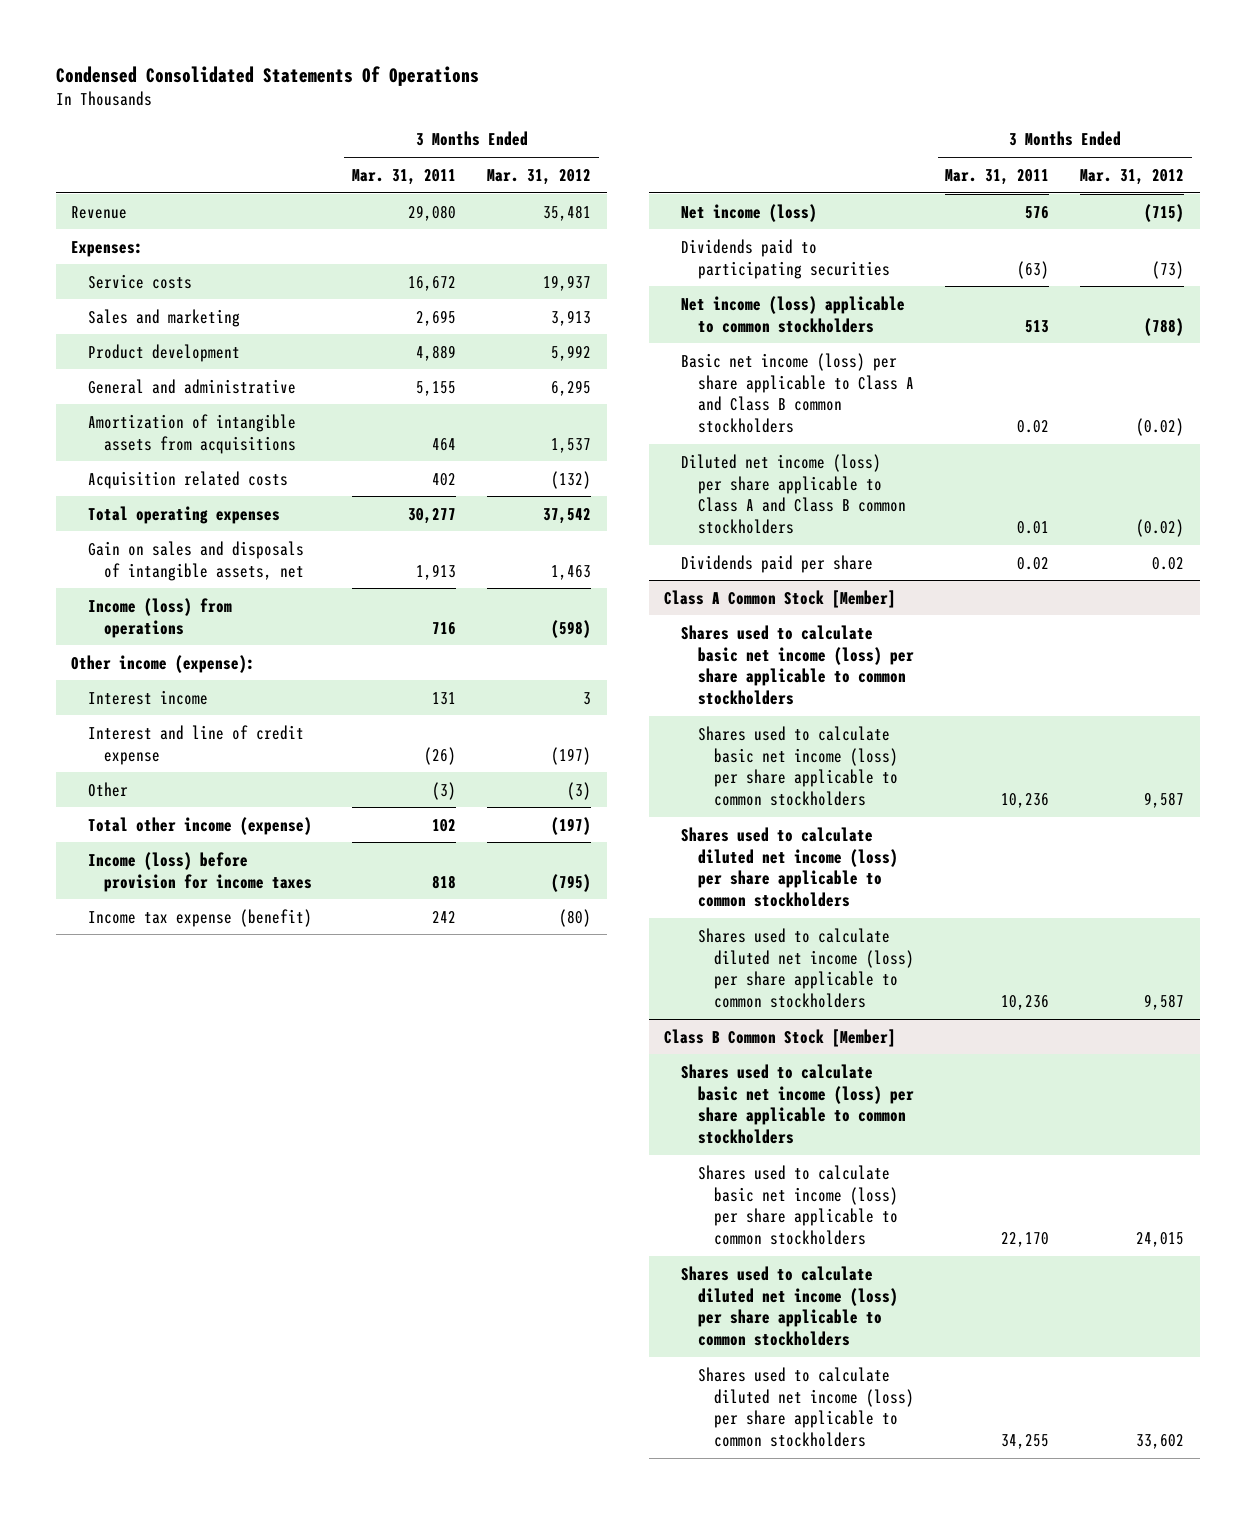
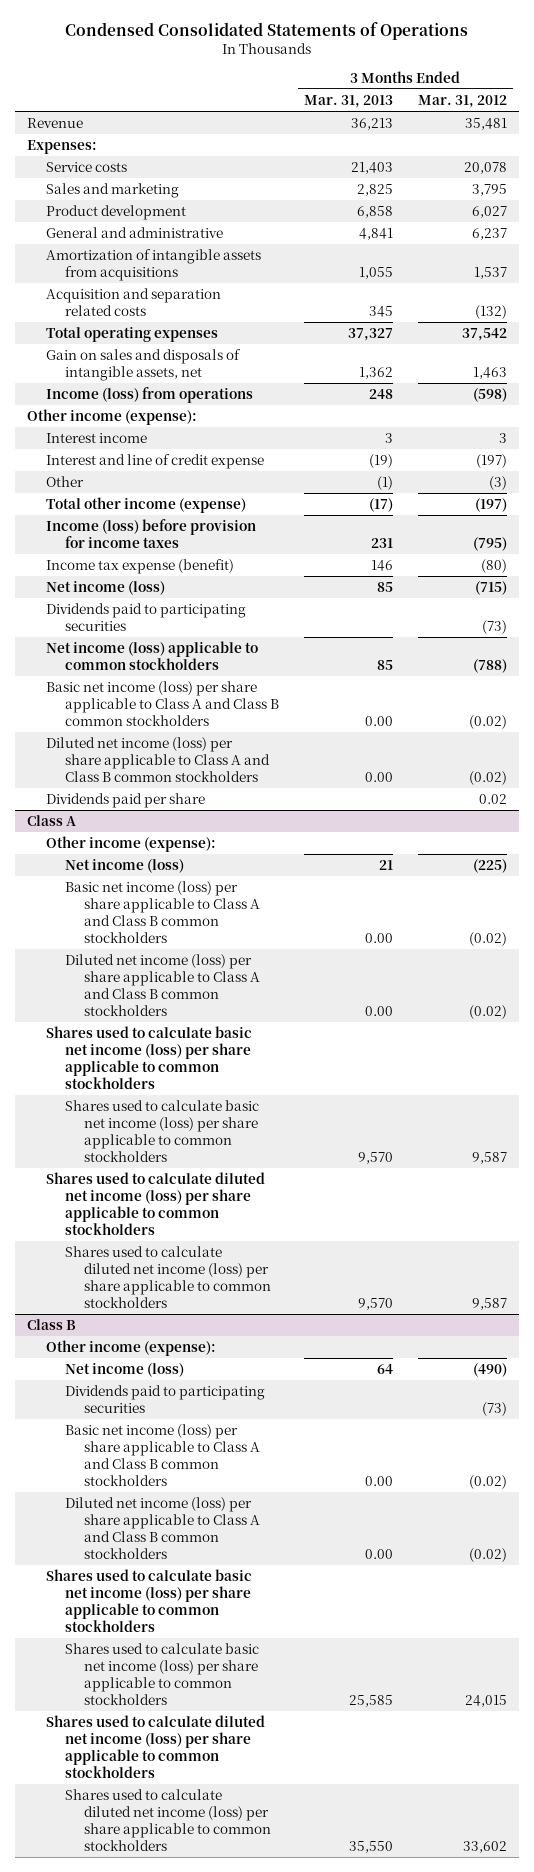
[55,66,479,87] Condensed Consolidated Statements Of Operations -> [65,21,469,40] Condensed Consolidated Statements of Operations
[352,168,457,185] Mar. 31, 2011 -> none
none -> [303,94,393,108] Mar. 31, 2013
[543,274,592,291] 19,937 -> [463,161,507,174] 20,078
[551,309,592,326] 3,913 -> [471,183,507,196] 3,795
[551,344,592,361] 5,992 -> [471,205,507,218] 6,027
[551,379,592,396] 6,295 -> [471,227,507,240] 6,237
[87,470,288,489] Acquisition related costs -> [46,287,222,316] Acquisition and separation related costs
[664,589,897,608] Class A Common Stock [Member] -> none
none -> [27,814,77,826] Class A
none -> [46,835,217,852] Other income (expense):
none -> [64,858,184,873] Net income (loss)
none -> [64,880,260,943] Basic net income (loss) per share applicable to Class A and Class B common stockholders
none -> [64,953,260,1016] Diluted net income (loss) per share applicable to Class A and Class B common stockholders
[664,1028,897,1047] Class B Common Stock [Member] -> none
none -> [27,1318,77,1330] Class B
none -> [46,1339,217,1356] Other income (expense):
none -> [64,1362,184,1377] Net income (loss)
none -> [64,1384,265,1413] Dividends paid to participating securities
none -> [64,1423,260,1486] Basic net income (loss) per share applicable to Class A and Class B common stockholders
none -> [64,1496,260,1559] Diluted net income (loss) per share applicable to Class A and Class B common stockholders

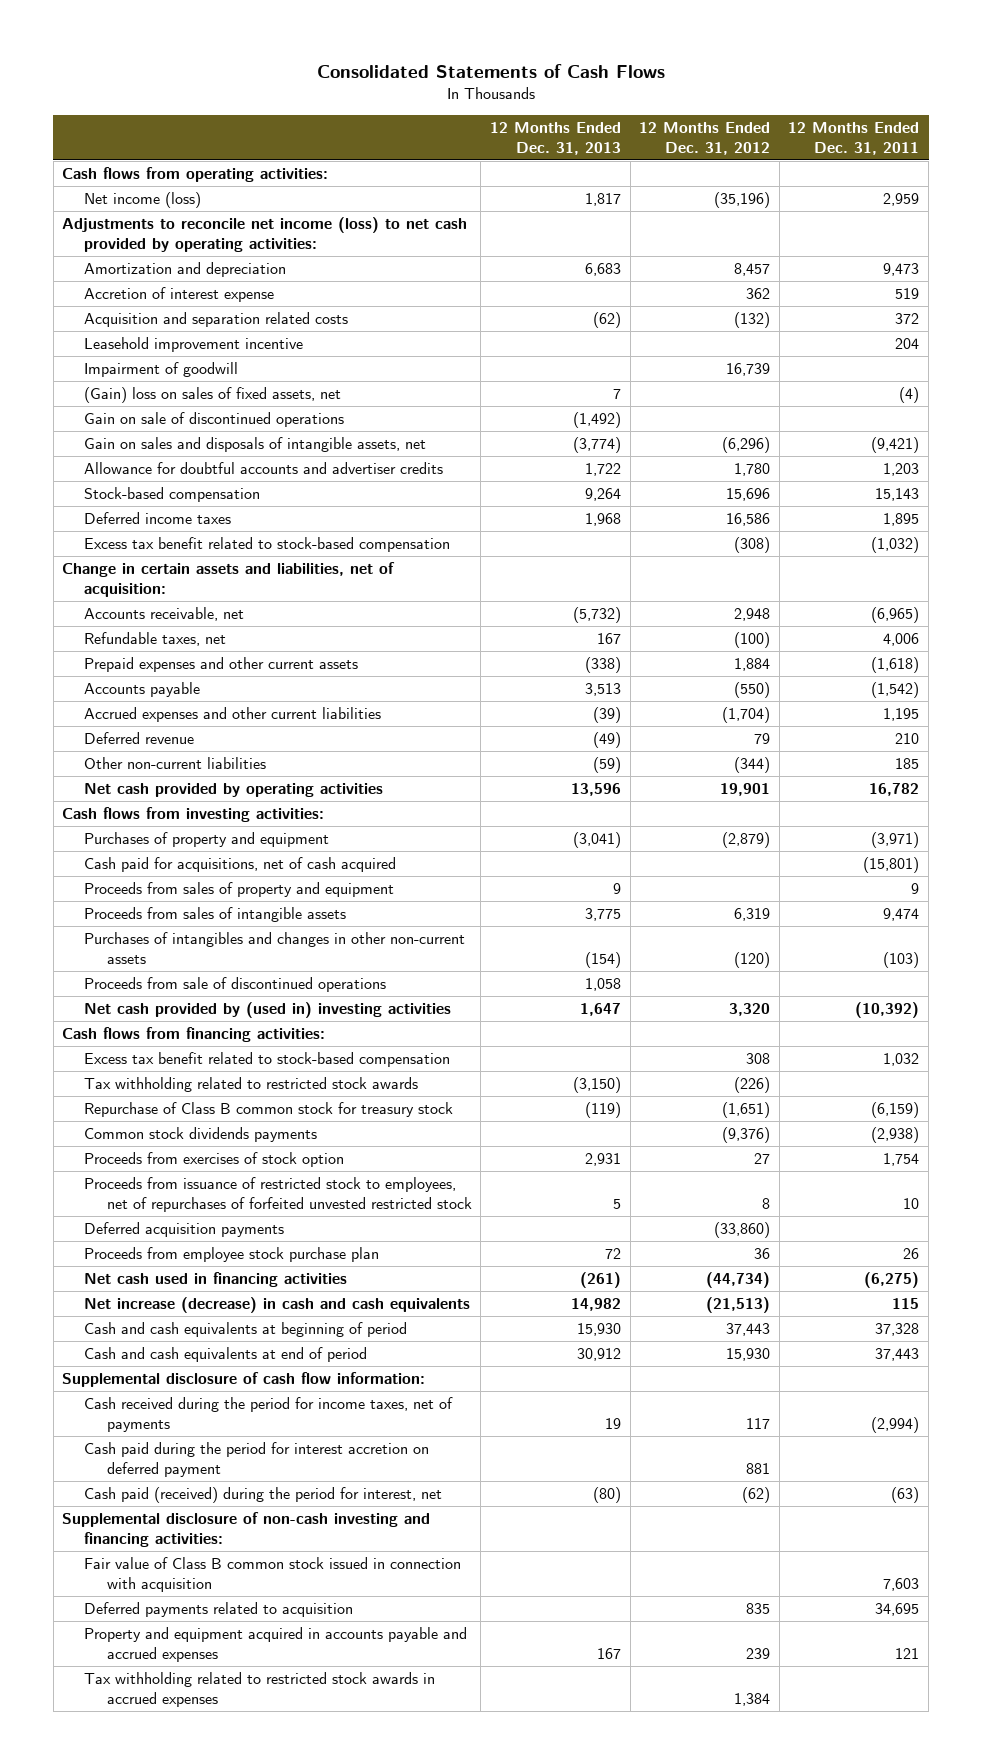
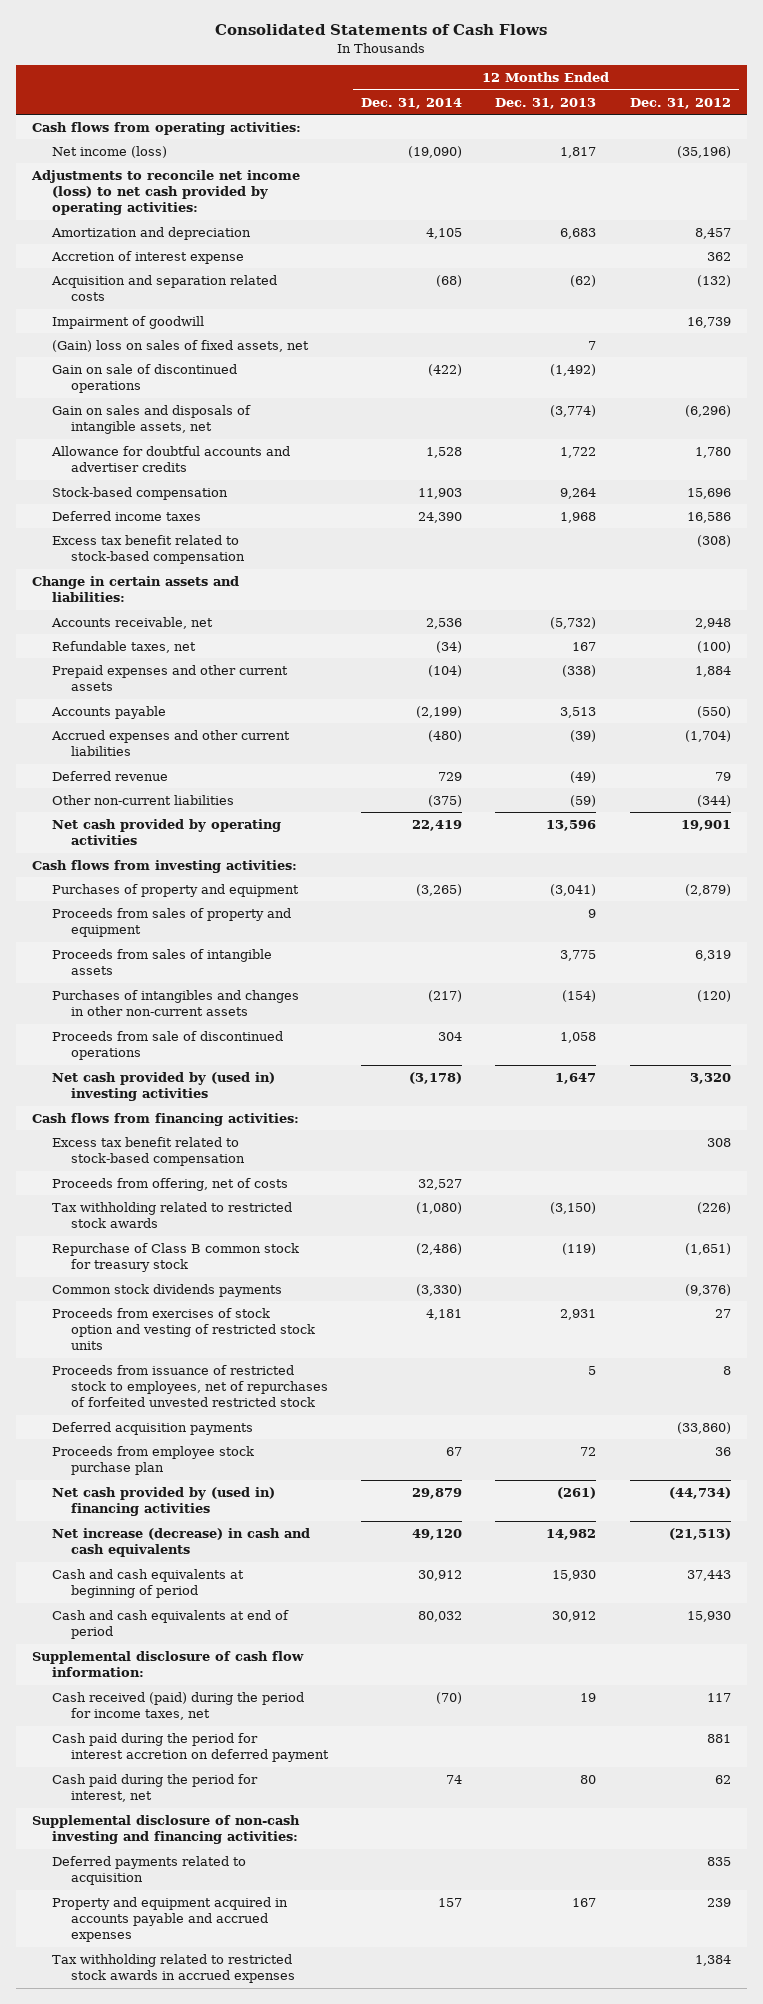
[788,122,920,156] 12 Months Ended Dec. 31, 2011 -> none
none -> [361,97,463,109] Dec. 31, 2014
[84,336,304,352] Leasehold improvement incentive -> none
[62,561,396,597] Change in certain assets and liabilities, net of acquisition: -> [32,575,240,603] Change in certain assets and liabilities:
[84,856,397,872] Cash paid for acquisitions, net of cash acquired -> none
none -> [51,1177,288,1191] Proceeds from offering, net of costs
[84,1151,345,1167] Proceeds from exercises of stock option -> [51,1307,316,1351] Proceeds from exercises of stock option and vesting of restricted stock units
[84,1271,348,1287] Net cash used in financing activities -> [51,1486,275,1517] Net cash provided by (used in) financing activities
[84,1396,454,1432] Cash received during the period for income taxes, net of payments -> [51,1691,304,1721] Cash received (paid) during the period for income taxes, net
[84,1486,443,1503] Cash paid (received) during the period for interest, net -> [51,1773,258,1803] Cash paid during the period for interest, net
[593,1486,622,1503] (80) -> [580,1774,597,1784] 80
[742,1486,771,1503] (62) -> [714,1774,731,1784] 62
[84,1556,462,1592] Fair value of Class B common stock issued in connection with acquisition -> none

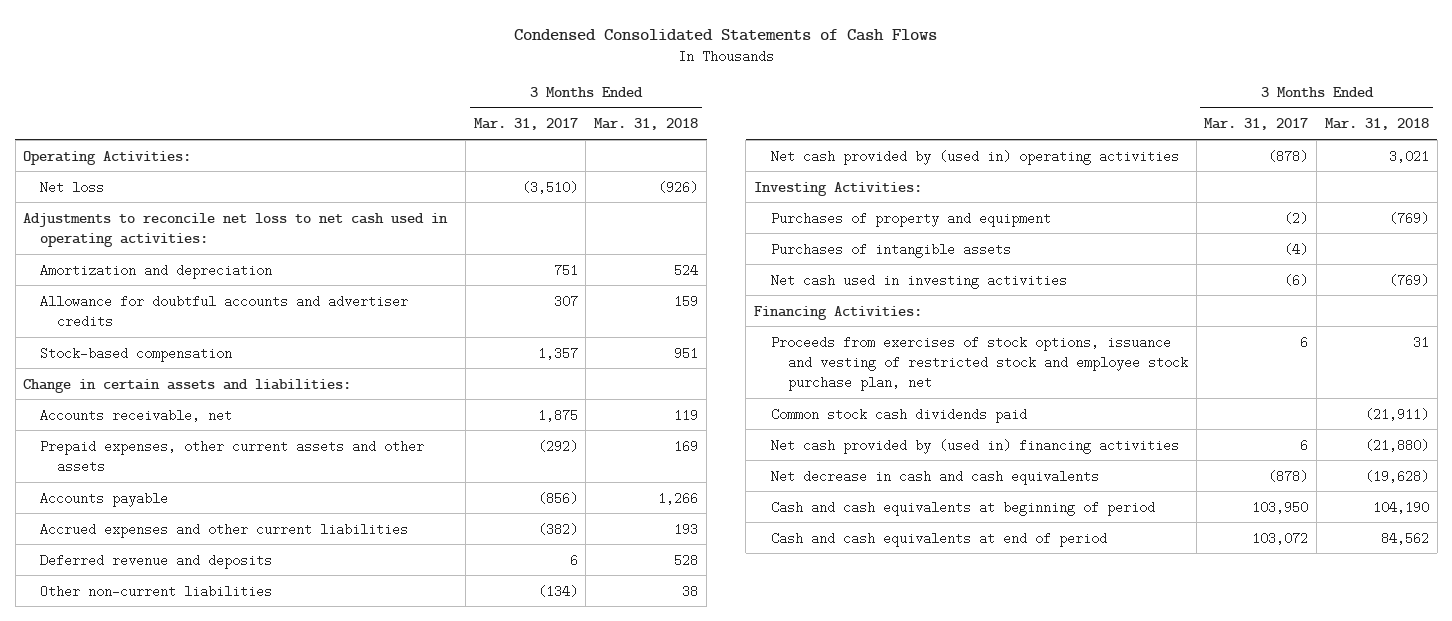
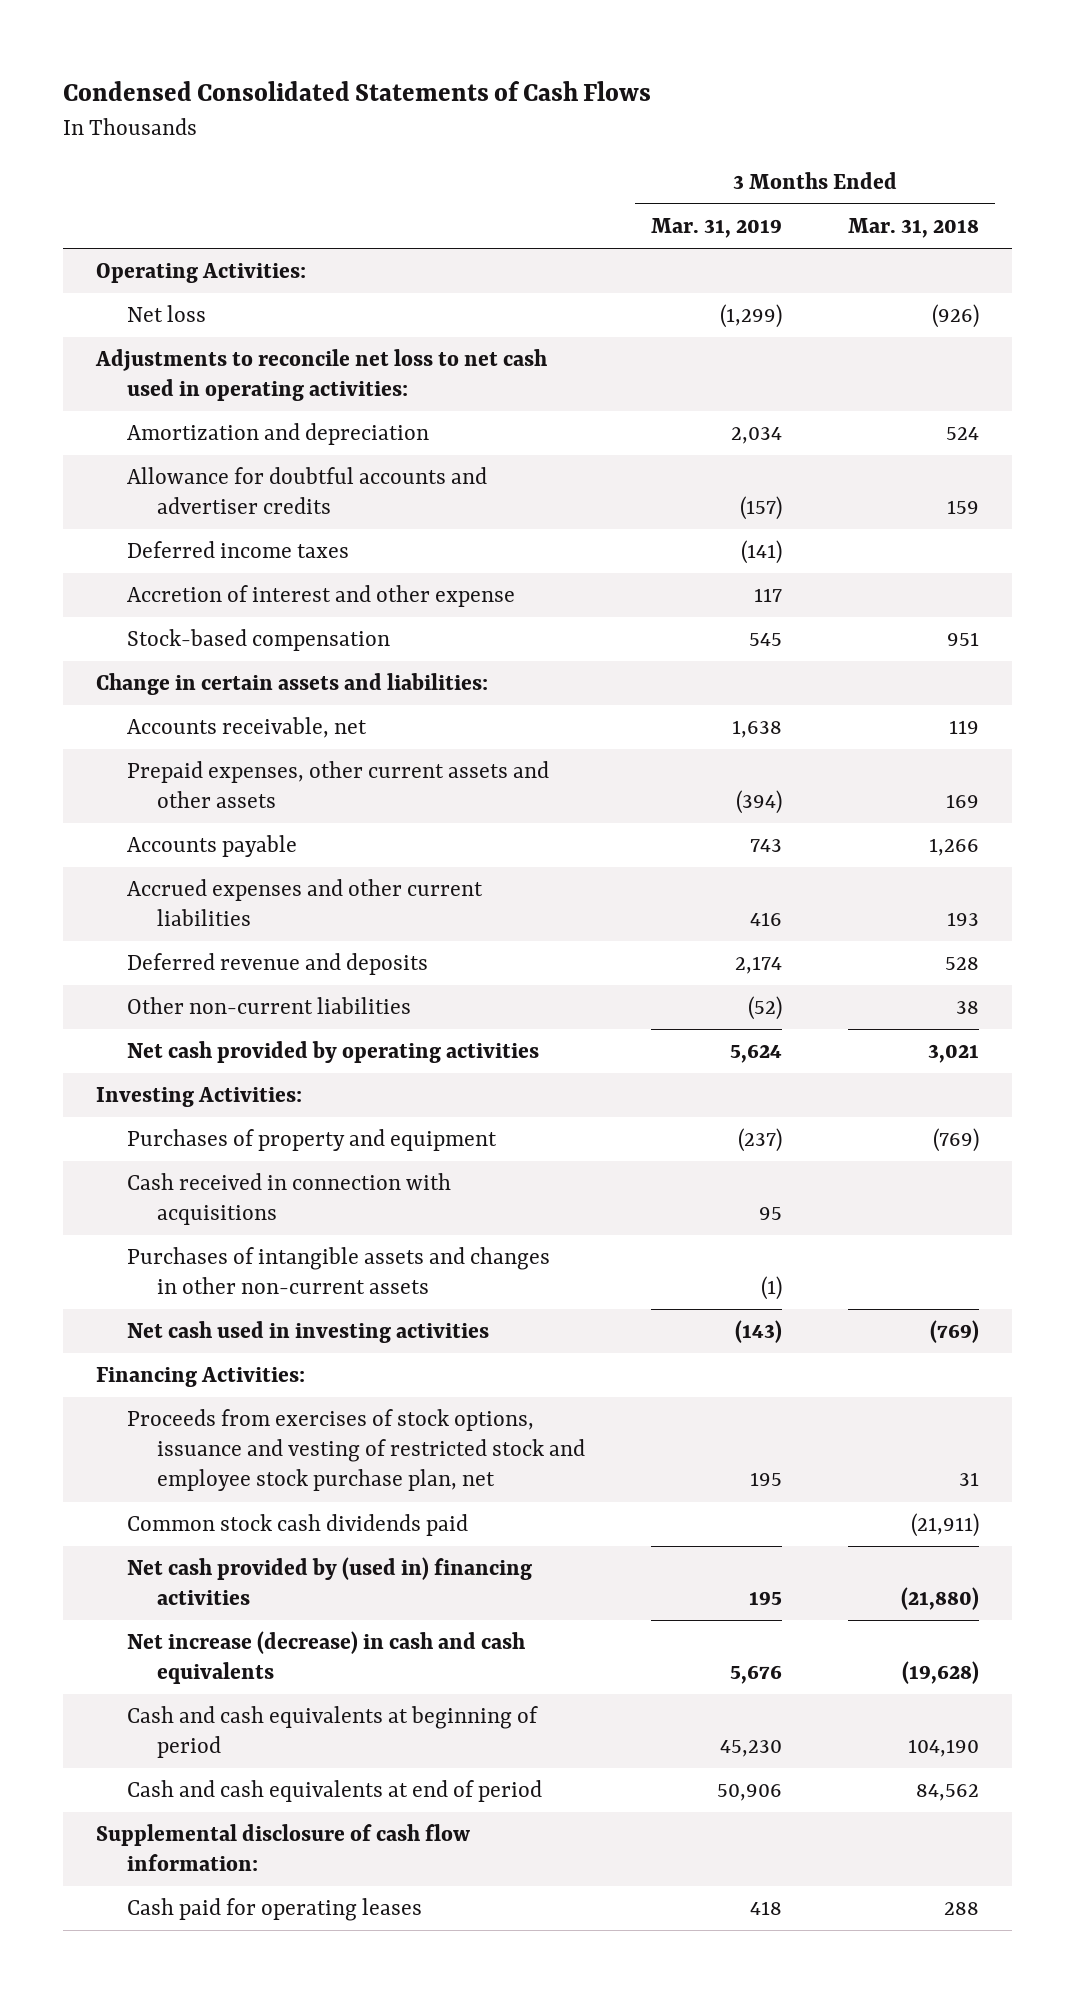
[473,118,578,131] Mar. 31, 2017 -> none
none -> [651,217,783,238] Mar. 31, 2019
none -> [126,541,349,559] Deferred income taxes
none -> [126,585,515,608] Accretion of interest and other expense
[770,149,1179,165] Net cash provided by (used in) operating activities -> [126,1041,539,1064] Net cash provided by operating activities
[770,242,1011,258] Purchases of intangible assets -> none
none -> [126,1173,451,1226] Cash received in connection with acquisitions
none -> [126,1247,550,1295] Purchases of intangible assets and changes in other non-current assets
[770,469,1099,485] Net decrease in cash and cash equivalents -> [126,1631,525,1685] Net increase (decrease) in cash and cash equivalents
none -> [96,1824,471,1872] Supplemental disclosure of cash flow information:
none -> [126,1898,422,1922] Cash paid for operating leases

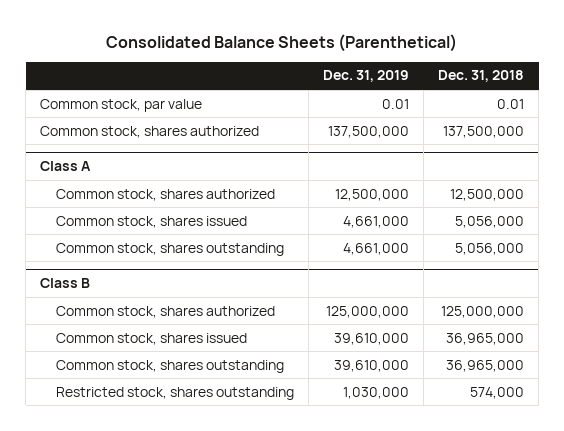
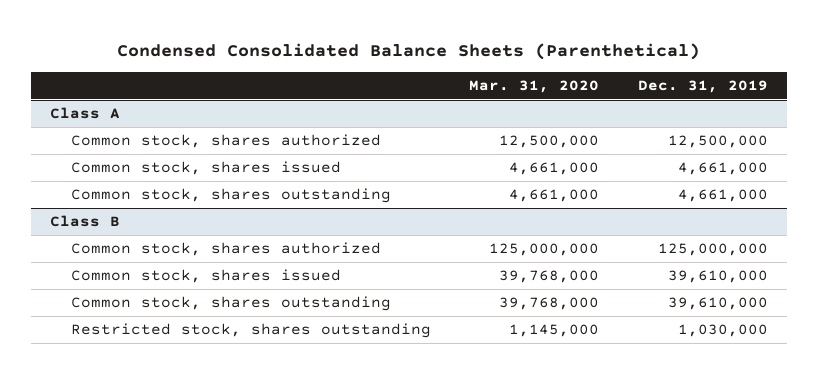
[106,33,458,52] Consolidated Balance Sheets (Parenthetical) -> [116,43,700,61] Condensed Consolidated Balance Sheets (Parenthetical)
[438,70,525,83] Dec. 31, 2018 -> none
none -> [469,80,600,94] Mar. 31, 2020
[40,98,203,112] Common stock, par value -> none
[40,125,260,138] Common stock, shares authorized -> none

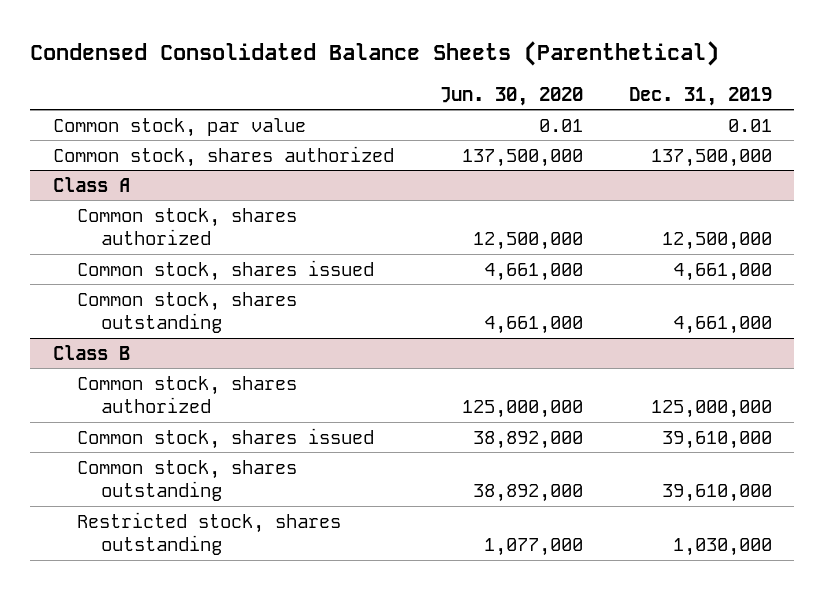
[469,80,600,94] Mar. 31, 2020 -> none
none -> [439,86,583,106] Jun. 30, 2020
none -> [53,117,307,137] Common stock, par value
none -> [53,145,395,167] Common stock, shares authorized

